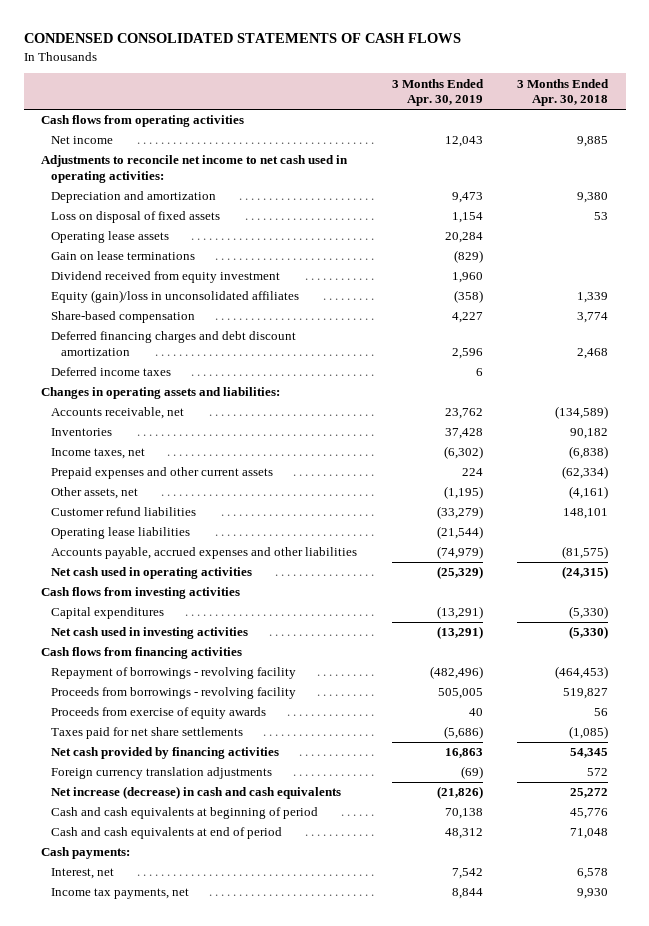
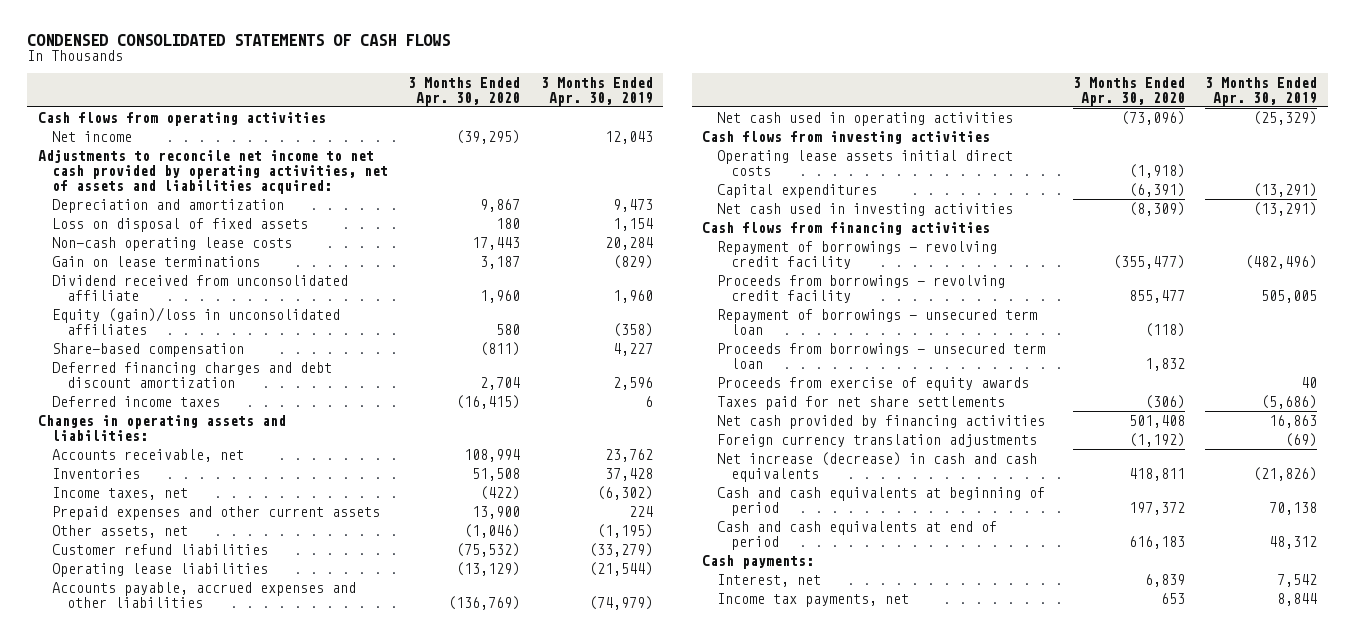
[517,78,610,107] 3 Months Ended Apr. 30, 2018 -> none
none -> [408,77,521,106] 3 Months Ended Apr. 30, 2020
[40,155,348,183] Adjustments to reconcile net income to net cash used in operating activities: -> [37,149,389,194] Adjustments to reconcile net income to net cash provided by operating activities, net of assets and liabilities acquired:
[50,231,169,244] Operating lease assets -> [52,236,293,251] Non-cash operating lease costs
[50,271,280,284] Dividend received from equity investment -> [52,274,349,301] Dividend received from unconsolidated affiliate
none -> [716,149,1013,176] Operating lease assets initial direct costs
[50,667,296,680] Repayment of borrowings - revolving facility -> [716,240,997,269] Repayment of borrowings - revolving credit facility
[50,687,296,700] Proceeds from borrowings - revolving facility -> [716,274,1005,303] Proceeds from borrowings - revolving credit facility
none -> [716,308,1037,335] Repayment of borrowings - unsecured term loan
none -> [716,342,1045,369] Proceeds from borrowings - unsecured term loan

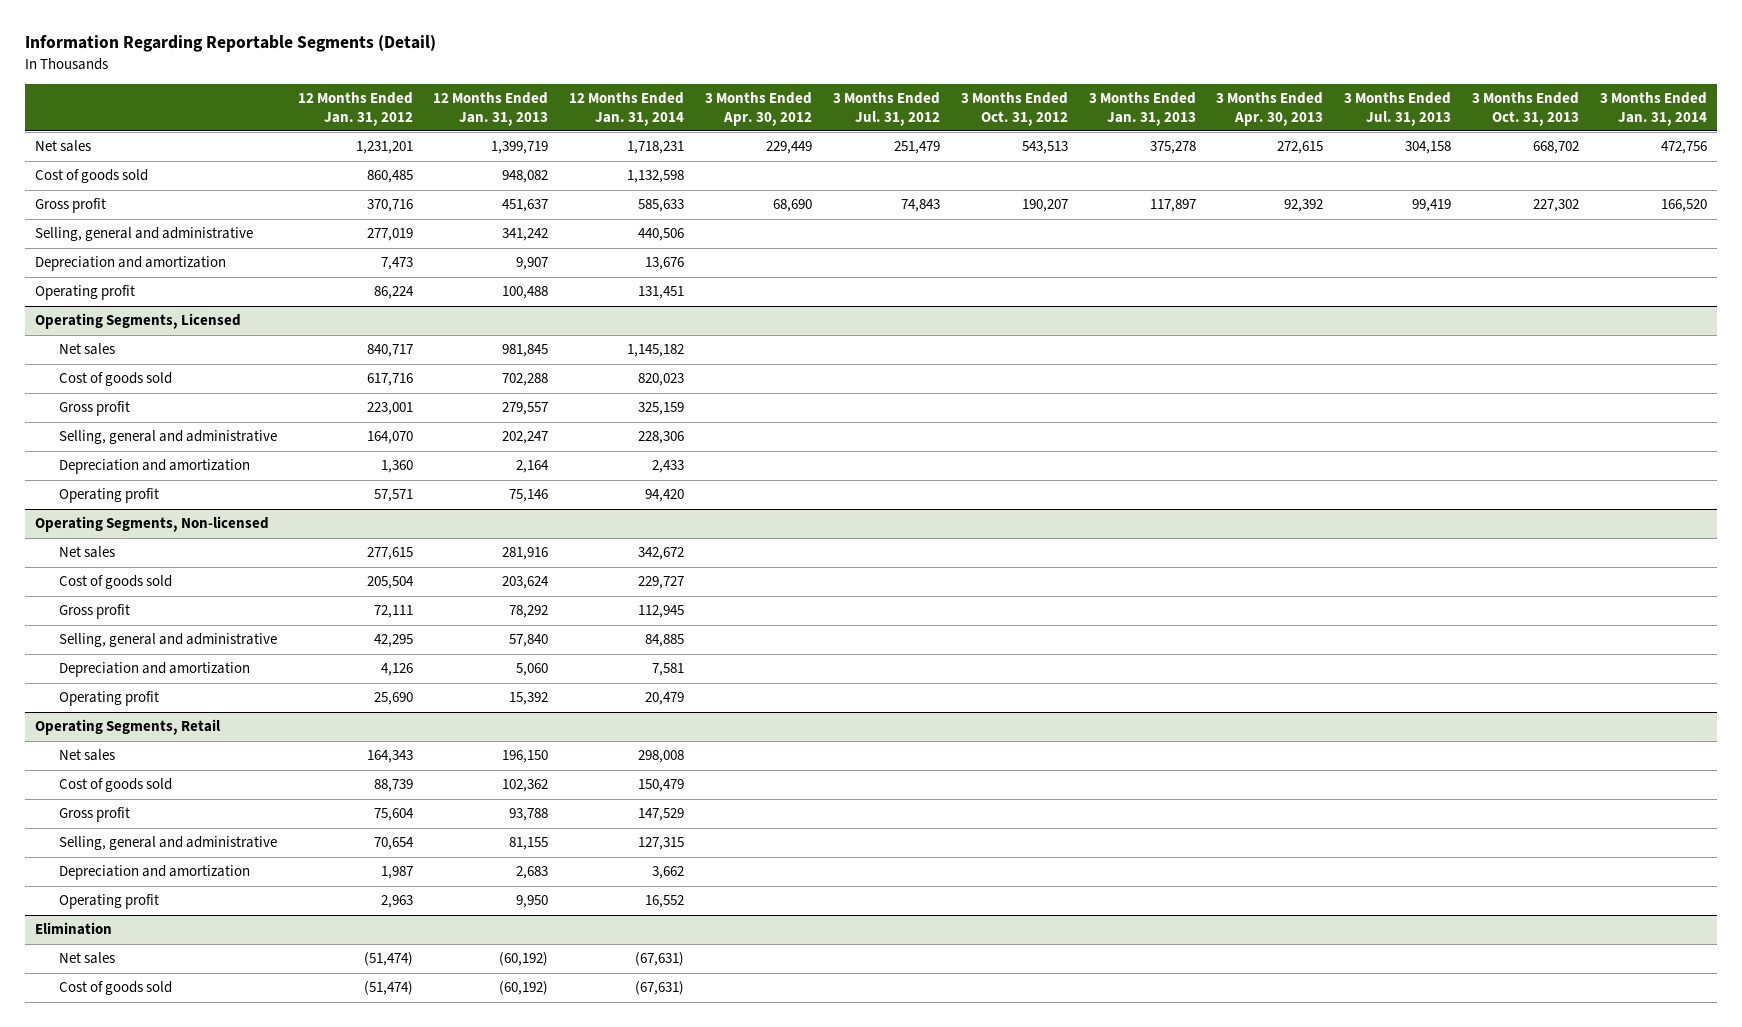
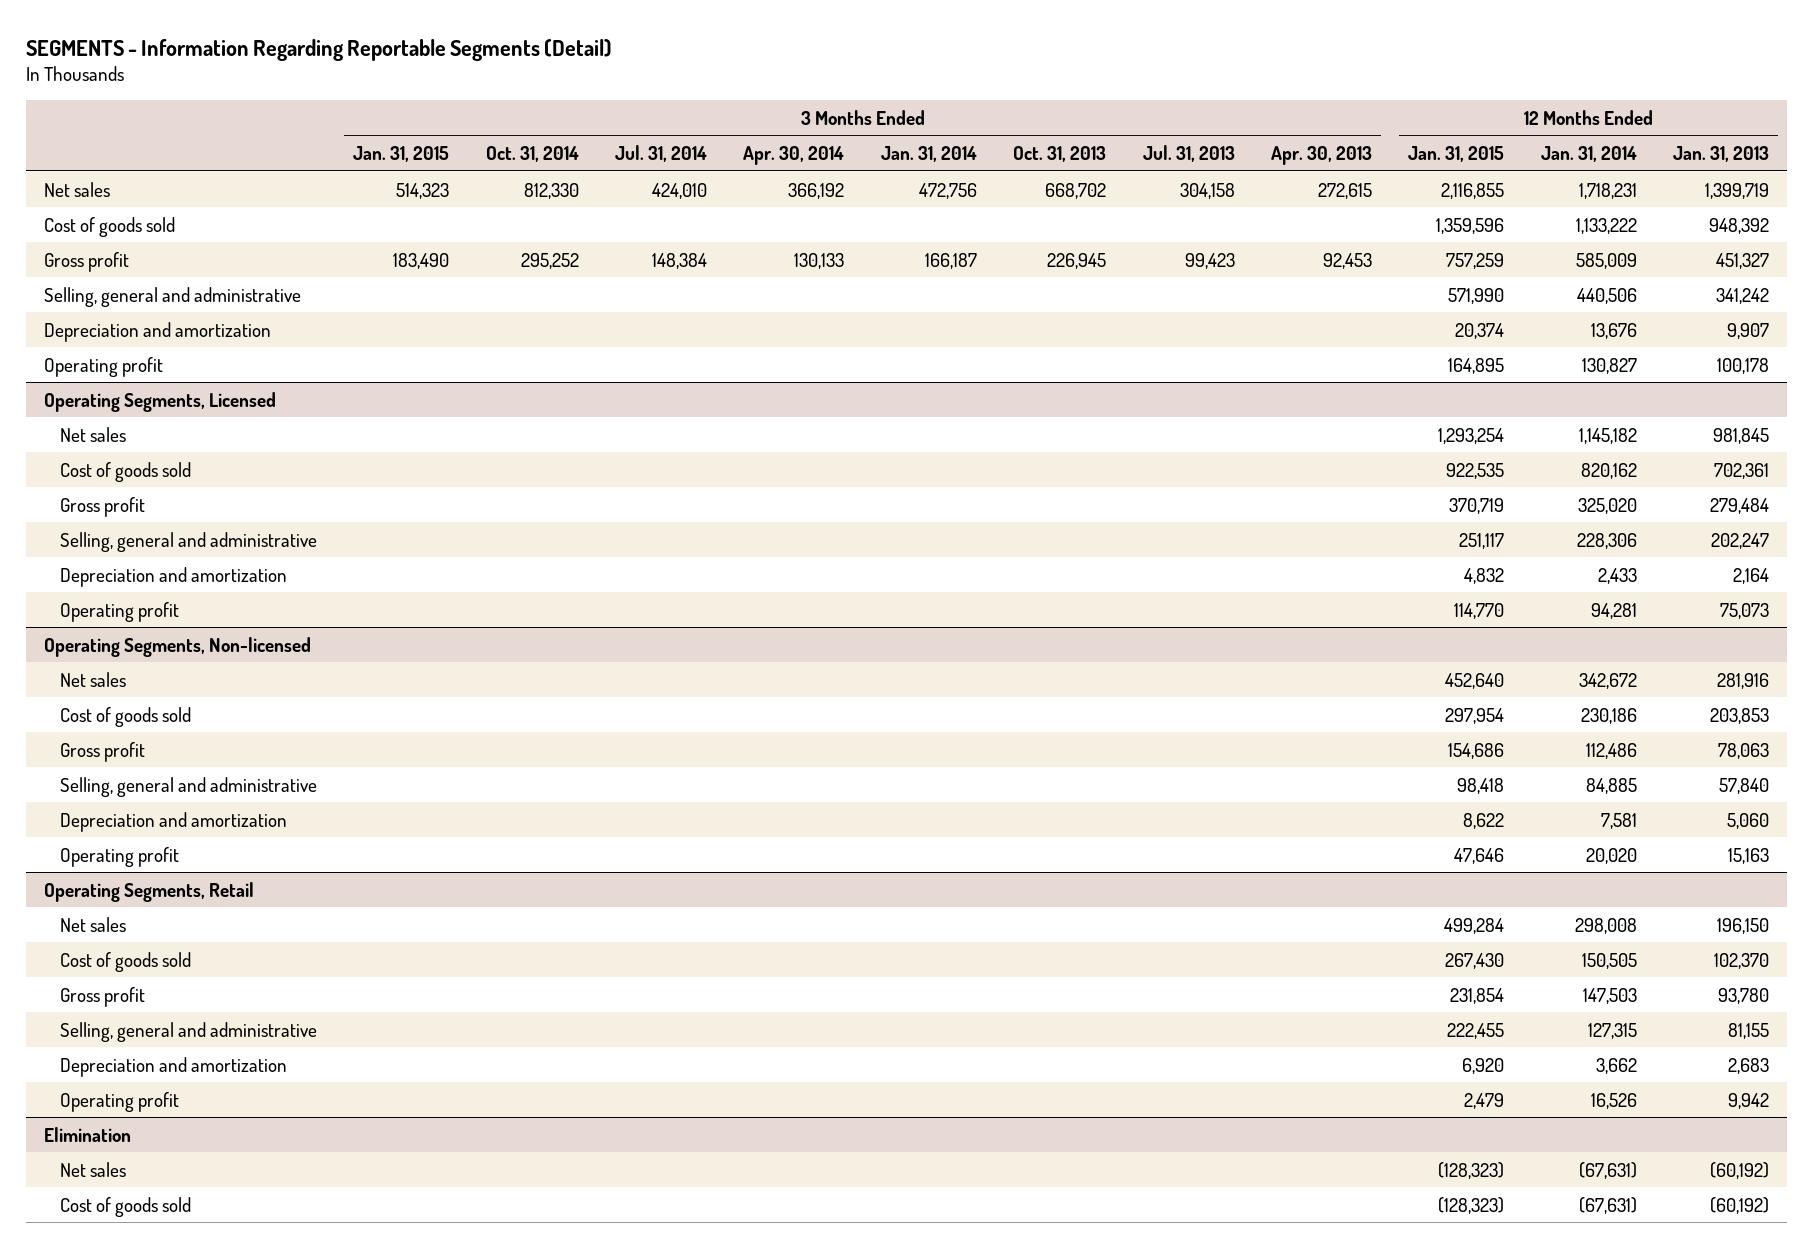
[25,35,437,53] Information Regarding Reportable Segments (Detail) -> [26,38,613,61] SEGMENTS - Information Regarding Reportable Segments (Detail)
[297,92,413,126] 12 Months Ended Jan. 31, 2012 -> none
[705,92,813,126] 3 Months Ended Apr. 30, 2012 -> none
[832,92,940,126] 3 Months Ended Jul. 31, 2012 -> none
[960,92,1068,126] 3 Months Ended Oct. 31, 2012 -> none
[1088,92,1196,126] 3 Months Ended Jan. 31, 2013 -> none
none -> [353,146,450,163] Jan. 31, 2015
none -> [485,146,579,163] Oct. 31, 2014
none -> [614,145,707,163] Jul. 31, 2014
none -> [743,146,845,166] Apr. 30, 2014
none -> [1408,146,1505,163] Jan. 31, 2015
[502,170,549,184] 948,082 -> [1709,217,1770,234] 948,392
[627,170,685,184] 1,132,598 -> [1575,217,1637,234] 1,133,222
[502,199,549,213] 451,637 -> [1716,252,1770,269] 451,327
[638,199,685,213] 585,633 -> [1575,252,1637,269] 585,009
[1284,199,1324,213] 92,392 -> [1322,252,1372,269] 92,453
[1412,199,1452,213] 99,419 -> [1184,252,1235,269] 99,423
[1532,199,1579,213] 227,302 -> [1047,252,1107,269] 226,945
[1660,199,1707,213] 166,520 -> [924,252,977,269] 166,187
[502,286,549,300] 100,488 -> [1717,357,1770,374] 100,178
[638,286,685,300] 131,451 -> [1581,357,1637,374] 130,827
[502,373,549,387] 702,288 -> [1714,462,1770,479] 702,361
[638,373,685,387] 820,023 -> [1580,462,1637,479] 820,162
[502,402,549,416] 279,557 -> [1710,497,1770,514] 279,484
[638,402,685,416] 325,159 -> [1577,497,1637,514] 325,020
[509,489,549,503] 75,146 -> [1720,602,1770,619] 75,073
[645,489,685,503] 94,420 -> [1590,602,1637,619] 94,281
[502,576,550,590] 203,624 -> [1710,707,1770,724] 203,853
[638,576,685,590] 229,727 -> [1580,707,1637,724] 230,186
[509,605,549,619] 78,292 -> [1718,742,1770,759] 78,063
[638,605,685,619] 112,945 -> [1585,742,1637,759] 112,486
[509,692,549,706] 15,392 -> [1728,847,1770,864] 15,163
[645,692,685,706] 20,479 -> [1585,847,1637,864] 20,020
[502,779,549,793] 102,362 -> [1714,952,1770,969] 102,370
[638,779,685,793] 150,479 -> [1581,952,1637,969] 150,505
[509,808,549,822] 93,788 -> [1718,987,1770,1004] 93,780
[638,808,685,822] 147,529 -> [1582,987,1637,1004] 147,503
[516,895,549,909] 9,950 -> [1728,1092,1770,1109] 9,942
[645,895,685,909] 16,552 -> [1590,1092,1637,1109] 16,526

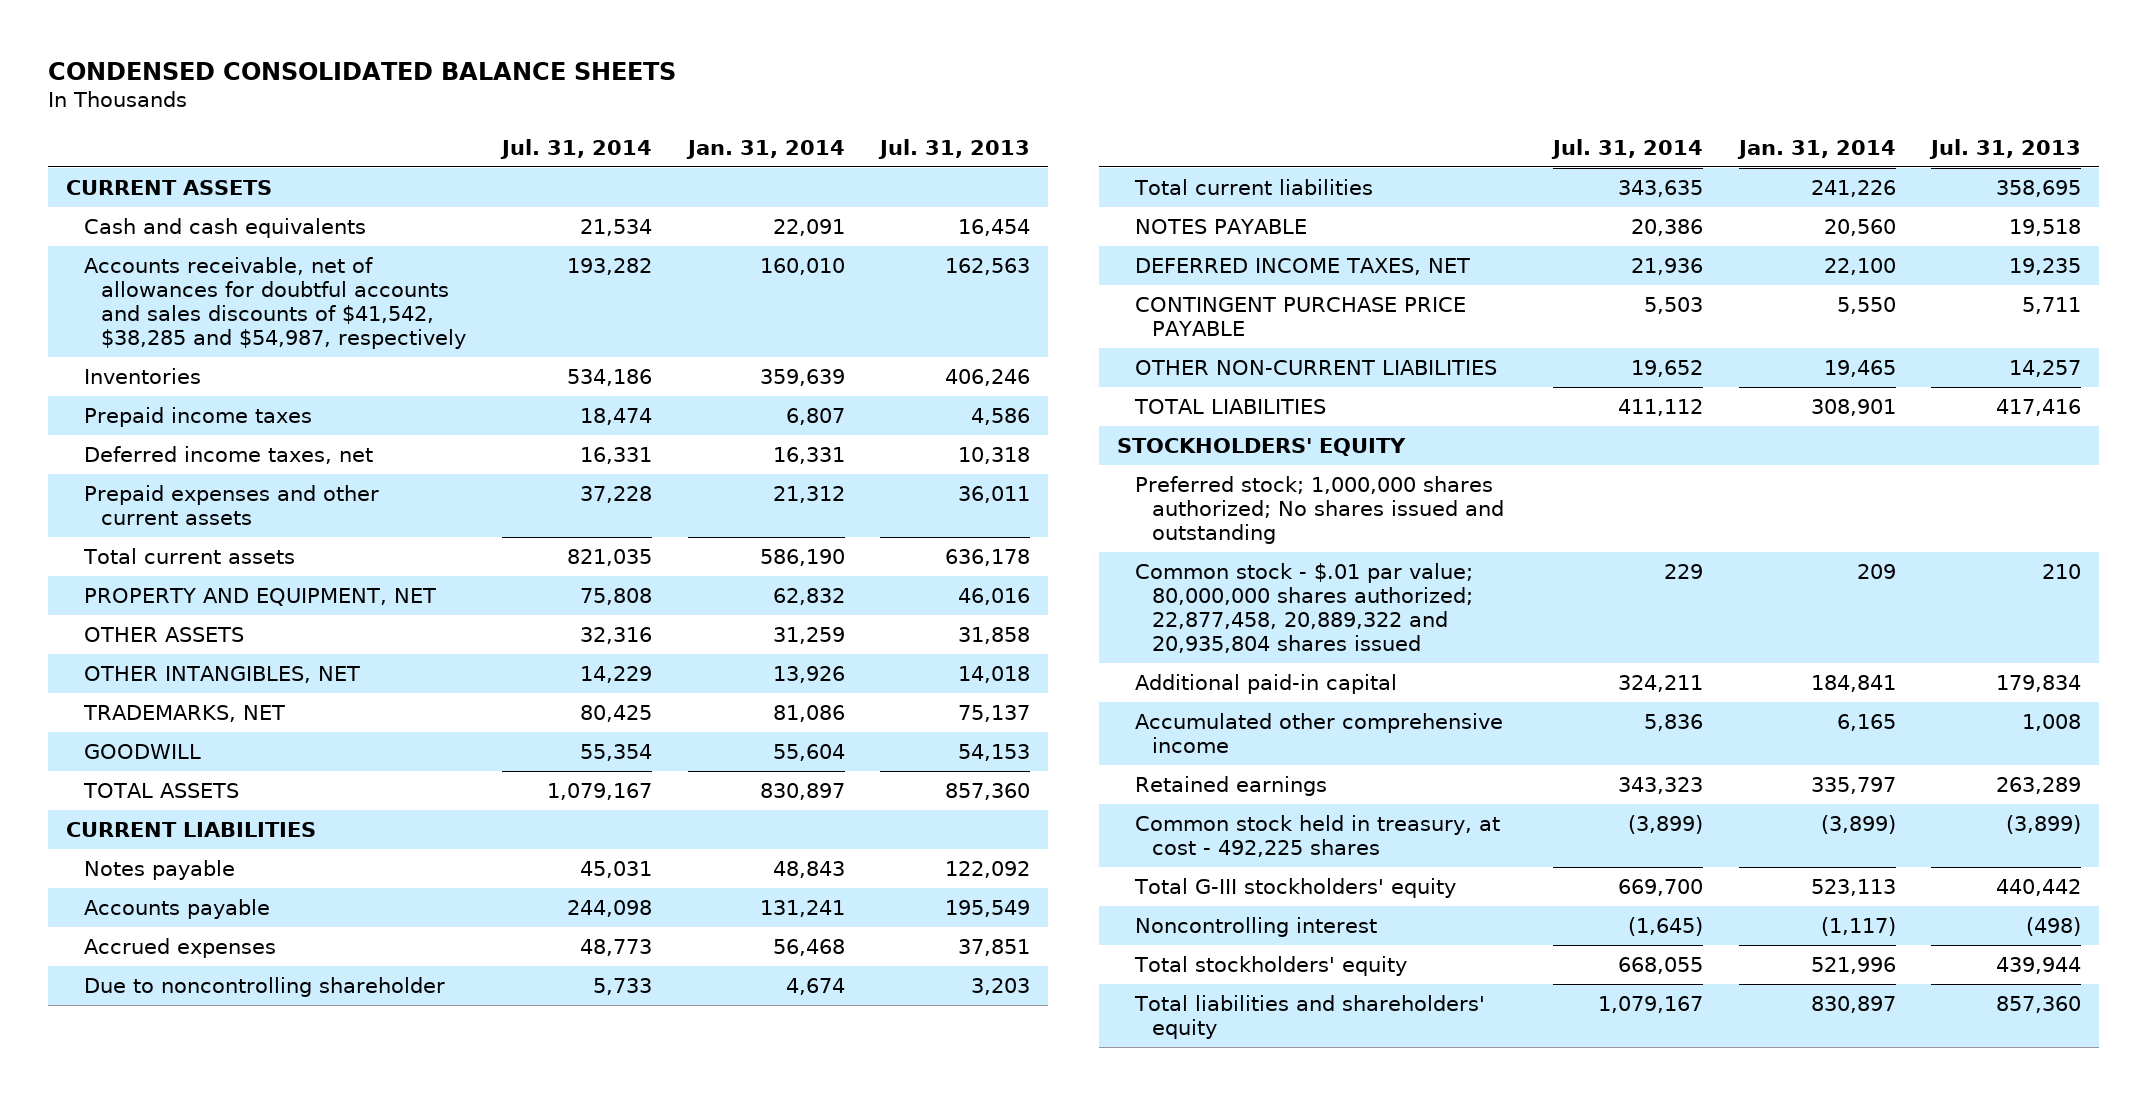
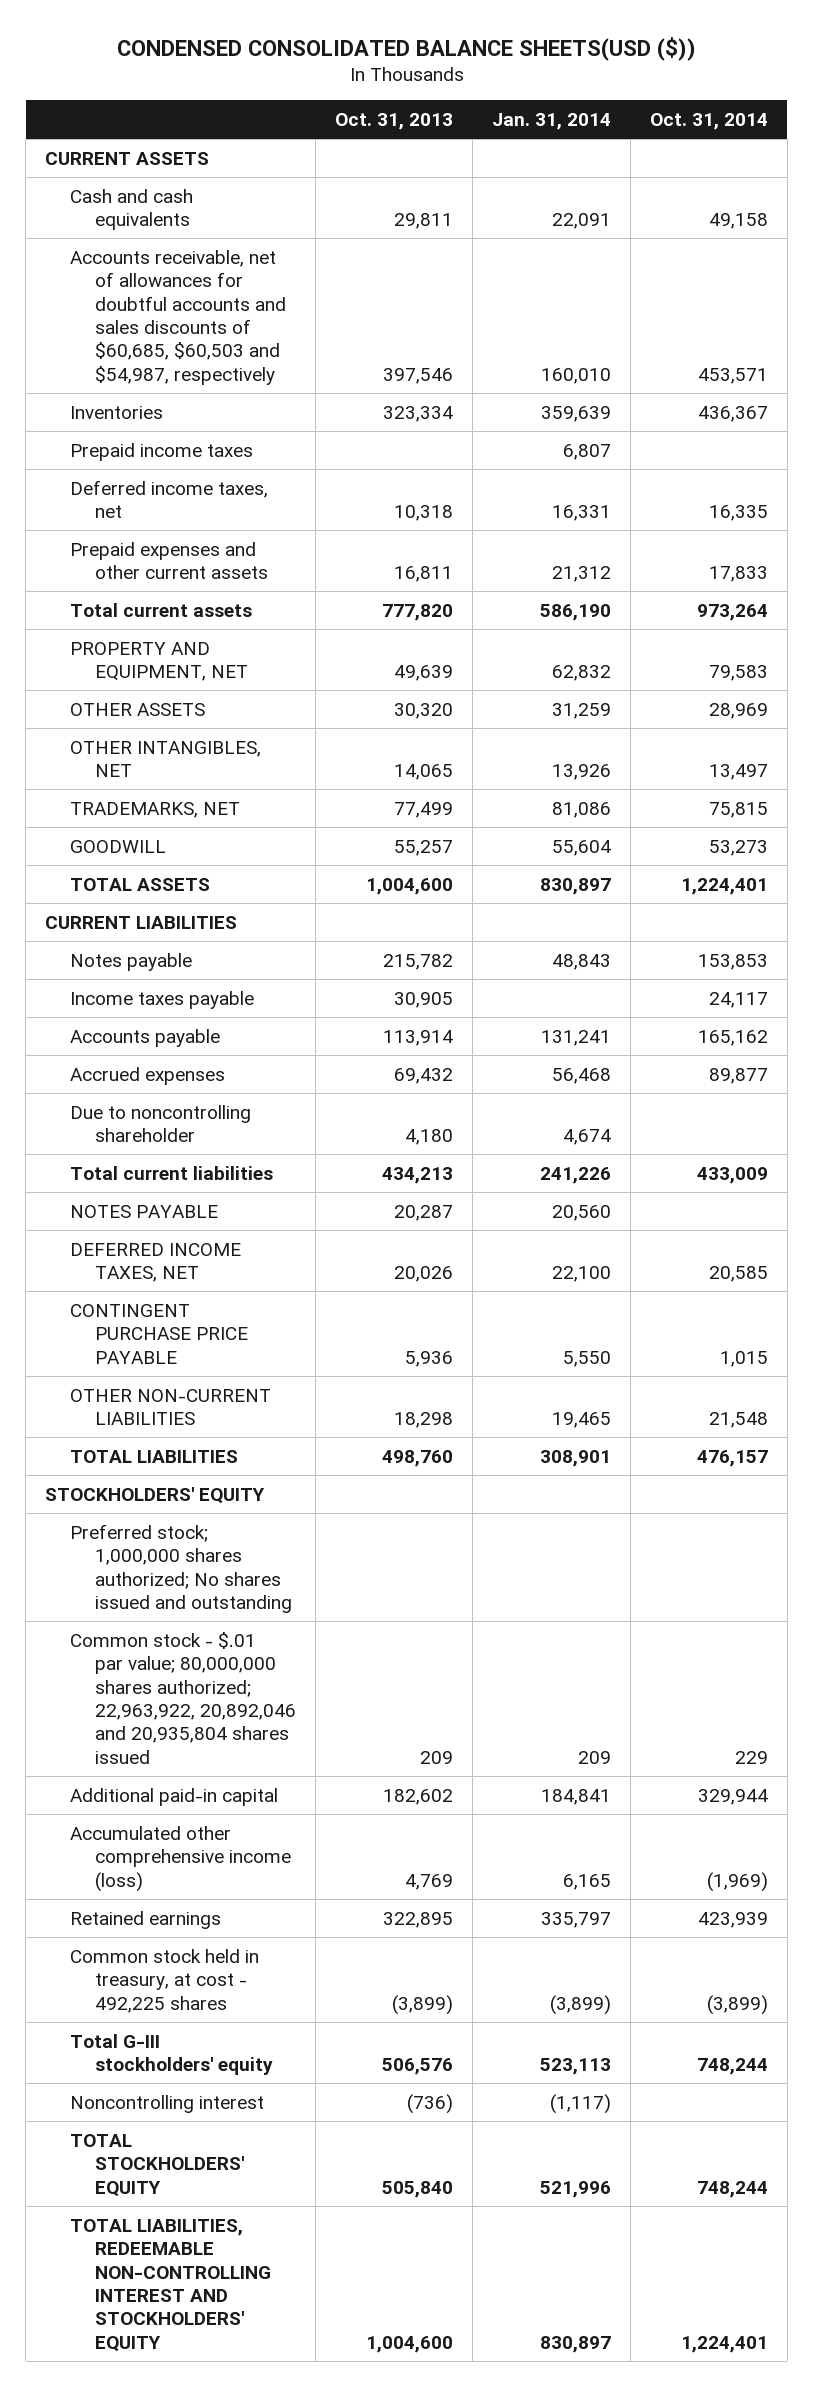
[48,61,677,80] CONDENSED CONSOLIDATED BALANCE SHEETS -> [116,36,696,61] CONDENSED CONSOLIDATED BALANCE SHEETS(USD ($))
[500,138,653,159] Jul. 31, 2014 -> none
[878,138,1031,159] Jul. 31, 2013 -> none
none -> [335,113,454,131] Oct. 31, 2013
none -> [649,113,768,131] Oct. 31, 2014
[83,256,467,349] Accounts receivable, net of allowances for doubtful accounts and sales discounts of $41,542, $38,285 and $54,987, respectively -> [70,249,287,385] Accounts receivable, net of allowances for doubtful accounts and sales discounts of $60,685, $60,503 and $54,987, respectively
none -> [70,990,255,1009] Income taxes payable
[1134,562,1474,653] Common stock - $.01 par value; 80,000,000 shares authorized; 22,877,458, 20,889,322 and 20,935,804 shares issued -> [70,1631,297,1764] Common stock - $.01 par value; 80,000,000 shares authorized; 22,963,922, 20,892,046 and 20,935,804 shares issued
[1134,712,1503,753] Accumulated other comprehensive income -> [70,1825,292,1892] Accumulated other comprehensive income (loss)
[1133,955,1407,976] Total stockholders' equity -> [70,2133,245,2197] TOTAL STOCKHOLDERS' EQUITY
[1133,994,1485,1039] Total liabilities and shareholders' equity -> [70,2218,272,2352] TOTAL LIABILITIES, REDEEMABLE NON-CONTROLLING INTEREST AND STOCKHOLDERS' EQUITY

